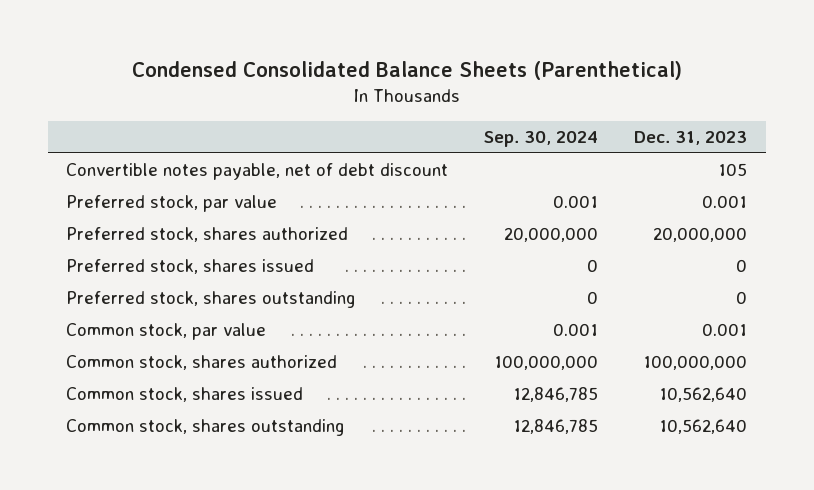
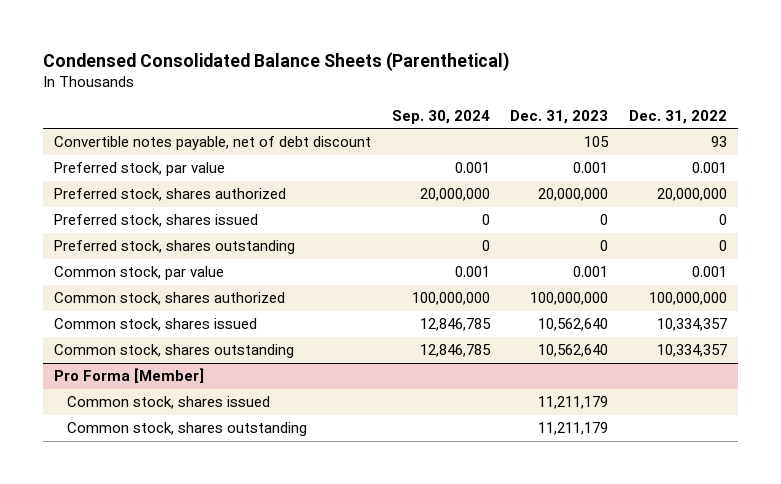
none -> [629,109,728,124] Dec. 31, 2022
none -> [53,368,204,384] Pro Forma [Member]
none -> [67,396,271,410] Common stock, shares issued
none -> [67,422,308,437] Common stock, shares outstanding

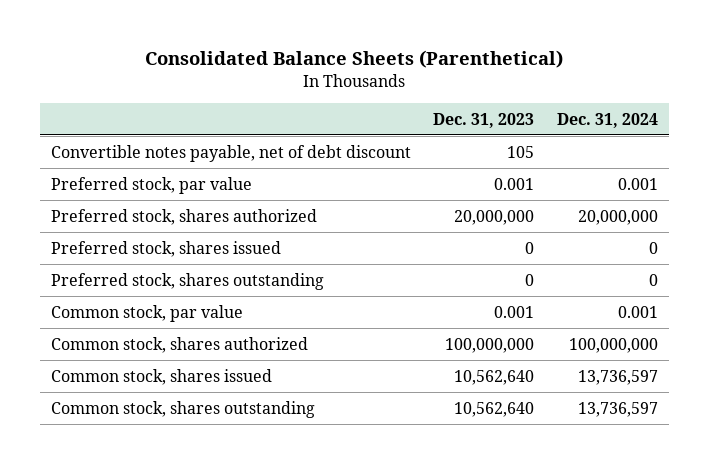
[43,51,511,71] Condensed Consolidated Balance Sheets (Parenthetical) -> [145,49,564,68] Consolidated Balance Sheets (Parenthetical)
[391,109,490,124] Sep. 30, 2024 -> none
[629,109,728,124] Dec. 31, 2022 -> none
none -> [557,112,659,128] Dec. 31, 2024
[53,368,204,384] Pro Forma [Member] -> none
[67,396,271,410] Common stock, shares issued -> none
[67,422,308,437] Common stock, shares outstanding -> none

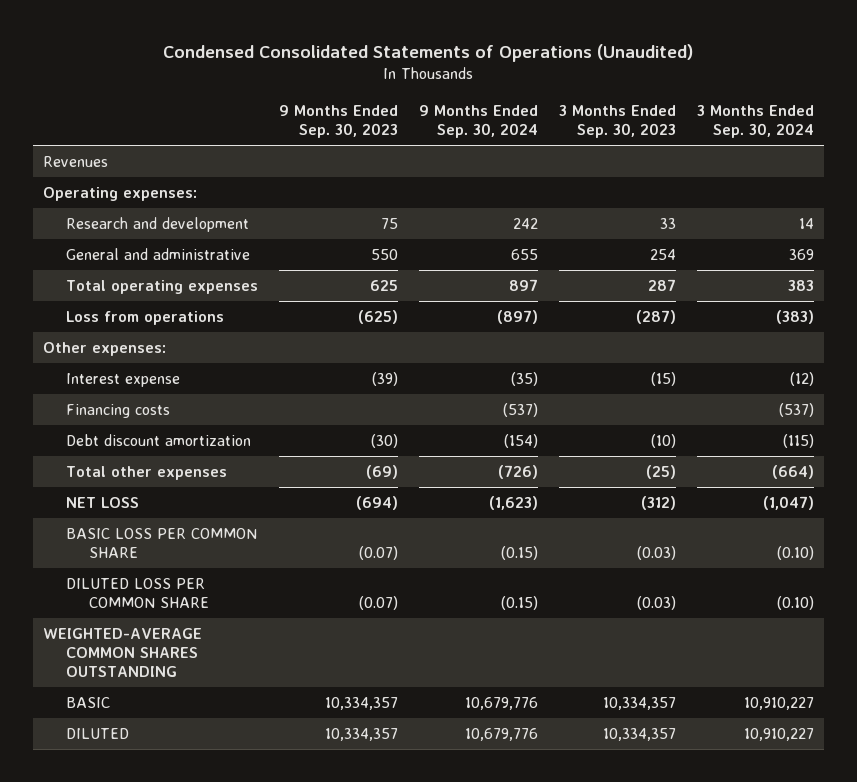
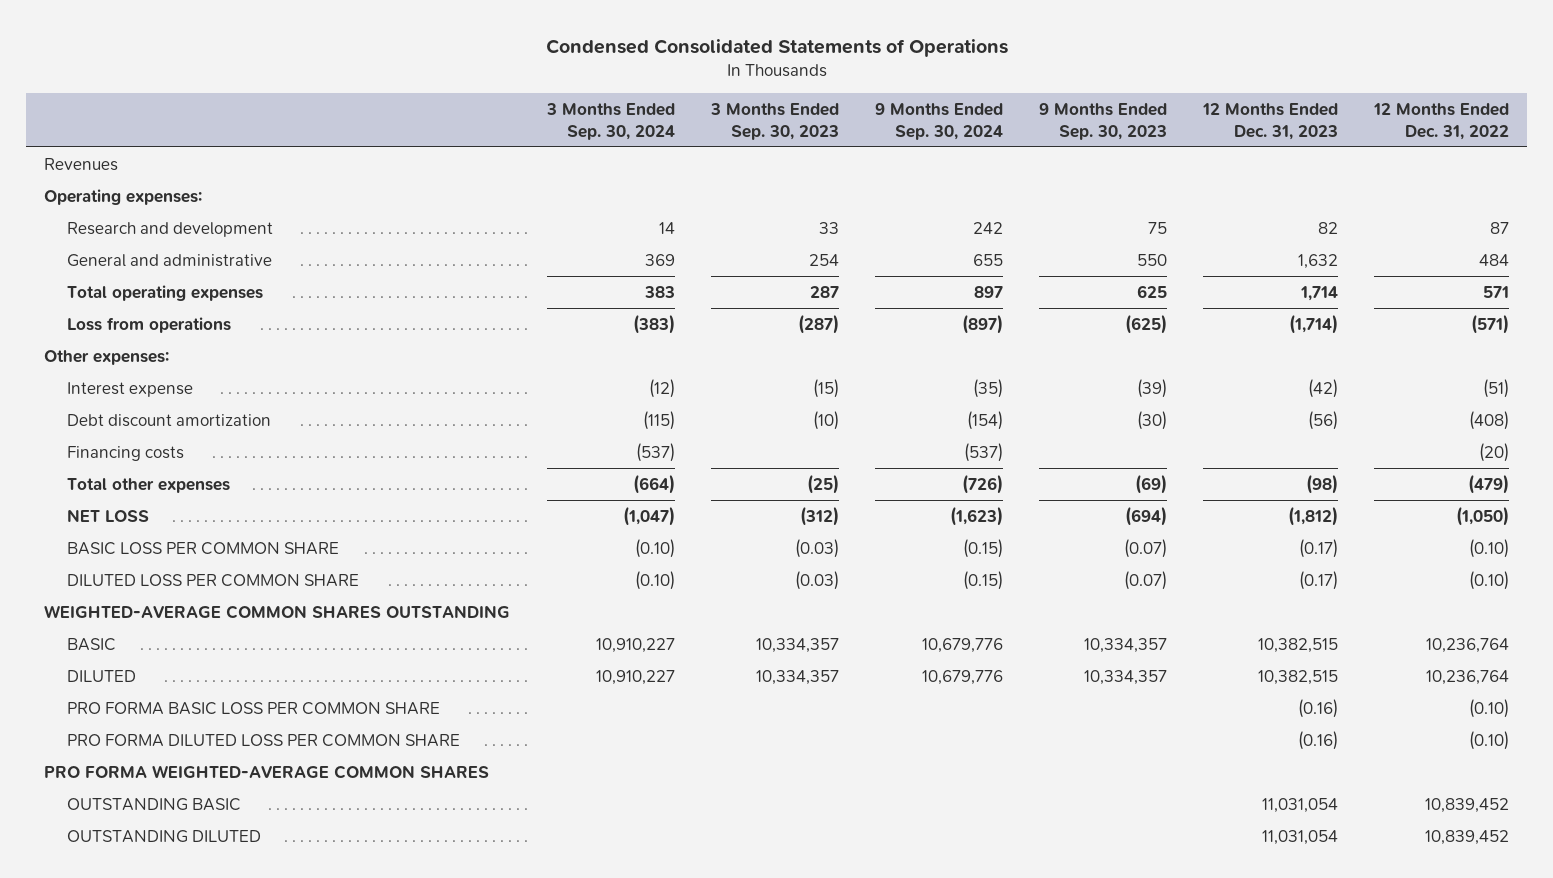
[163,43,694,62] Condensed Consolidated Statements of Operations (Unaudited) -> [545,38,1008,57] Condensed Consolidated Statements of Operations
none -> [1201,102,1338,140] 12 Months Ended Dec. 31, 2023
none -> [1372,102,1509,140] 12 Months Ended Dec. 31, 2022
[65,404,170,419] Financing costs -> [66,445,184,461] Financing costs
none -> [66,701,440,715] PRO FORMA BASIC LOSS PER COMMON SHARE
none -> [66,733,460,747] PRO FORMA DILUTED LOSS PER COMMON SHARE
none -> [44,764,490,779] PRO FORMA WEIGHTED-AVERAGE COMMON SHARES
none -> [66,797,241,811] OUTSTANDING BASIC
none -> [66,829,261,843] OUTSTANDING DILUTED

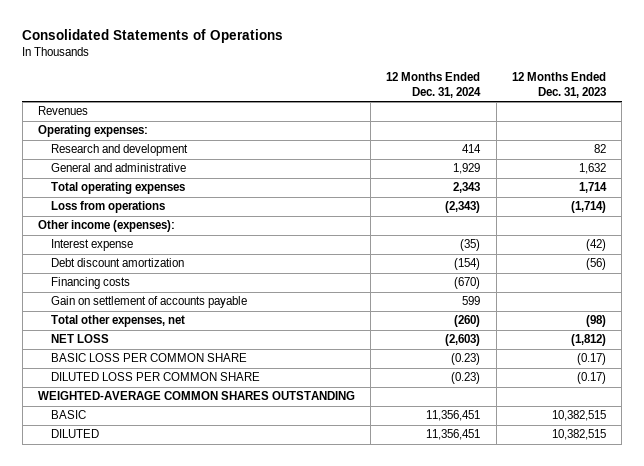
[545,38,1008,57] Condensed Consolidated Statements of Operations -> [22,29,284,44] Consolidated Statements of Operations
[545,102,675,140] 3 Months Ended Sep. 30, 2024 -> none
[709,102,839,140] 3 Months Ended Sep. 30, 2023 -> none
[874,102,1003,140] 9 Months Ended Sep. 30, 2024 -> none
[1038,102,1167,140] 9 Months Ended Sep. 30, 2023 -> none
[1372,102,1509,140] 12 Months Ended Dec. 31, 2022 -> none
none -> [386,72,482,98] 12 Months Ended Dec. 31, 2024
[44,349,170,365] Other expenses: -> [37,220,175,233] Other income (expenses):
none -> [50,296,247,309] Gain on settlement of accounts payable
[66,477,230,493] Total other expenses -> [50,315,185,328] Total other expenses, net
[66,701,440,715] PRO FORMA BASIC LOSS PER COMMON SHARE -> none
[66,733,460,747] PRO FORMA DILUTED LOSS PER COMMON SHARE -> none
[44,764,490,779] PRO FORMA WEIGHTED-AVERAGE COMMON SHARES -> none
[66,797,241,811] OUTSTANDING BASIC -> none
[66,829,261,843] OUTSTANDING DILUTED -> none

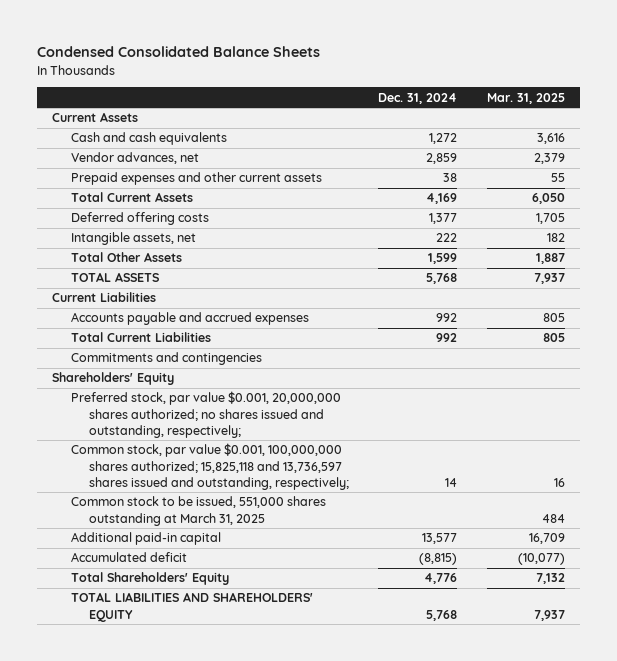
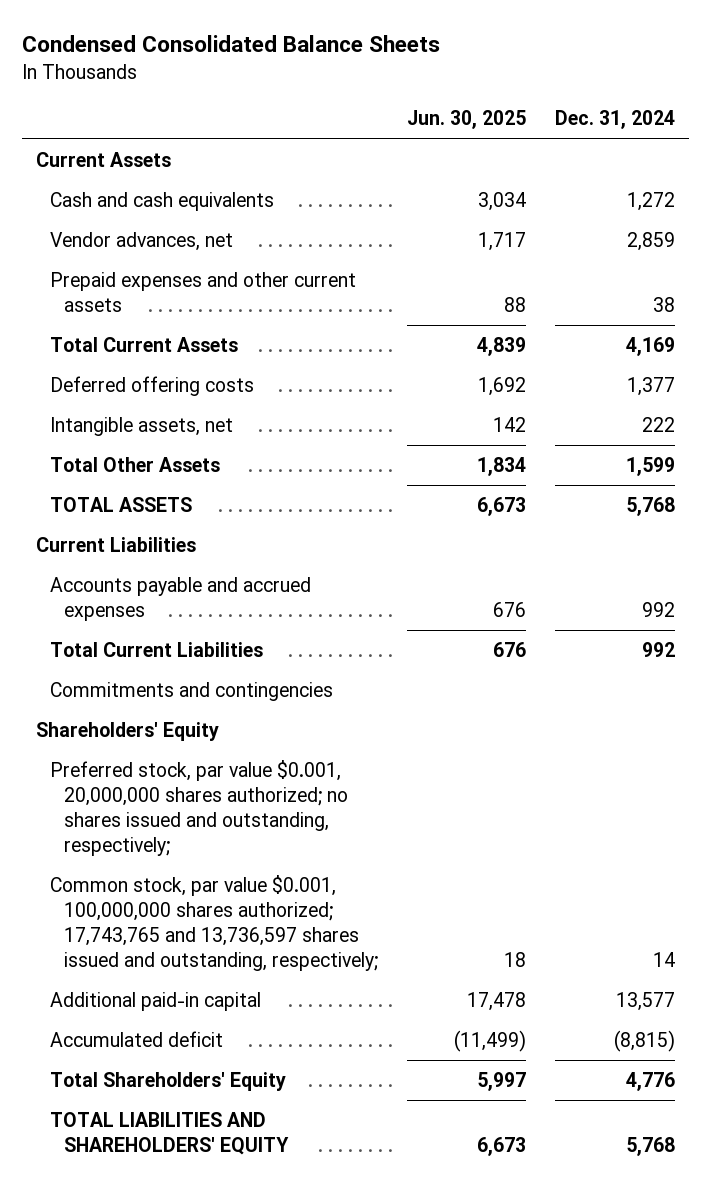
[486,92,565,104] Mar. 31, 2025 -> none
none -> [406,110,526,130] Jun. 30, 2025
[70,496,326,526] Common stock to be issued, 551,000 shares outstanding at March 31, 2025 -> none
[70,443,349,490] Common stock, par value $0.001, 100,000,000 shares authorized; 15,825,118 and 13,736,597 shares issued and outstanding, respectively; -> [50,875,379,971] Common stock, par value $0.001, 100,000,000 shares authorized; 17,743,765 and 13,736,597 shares issued and outstanding, respectively;

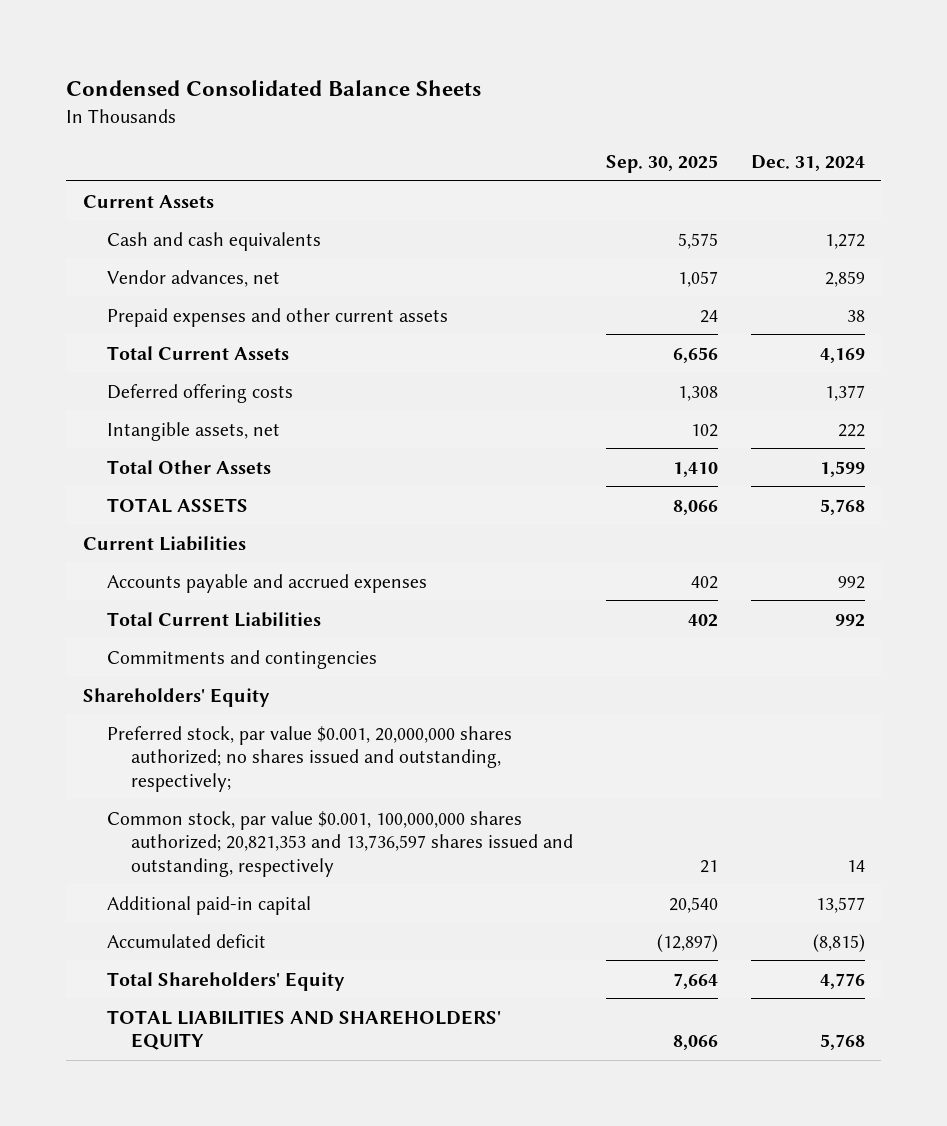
[406,110,526,130] Jun. 30, 2025 -> none
none -> [605,154,718,173] Sep. 30, 2025
[50,875,379,971] Common stock, par value $0.001, 100,000,000 shares authorized; 17,743,765 and 13,736,597 shares issued and outstanding, respectively; -> [106,810,574,877] Common stock, par value $0.001, 100,000,000 shares authorized; 20,821,353 and 13,736,597 shares issued and outstanding, respectively

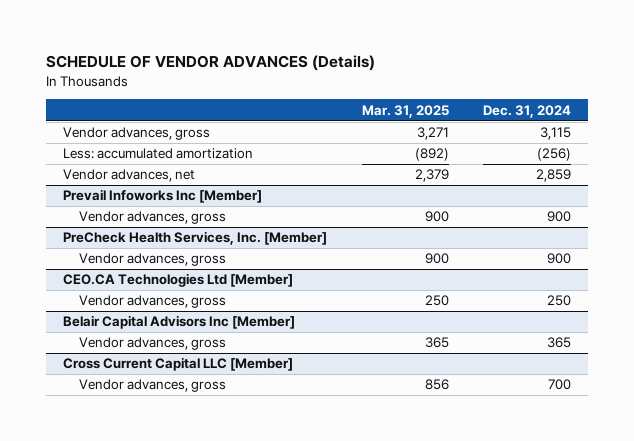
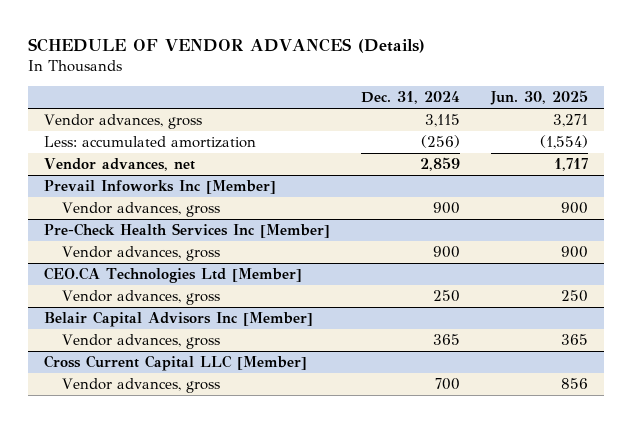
[361,104,449,118] Mar. 31, 2025 -> none
none -> [490,90,589,106] Jun. 30, 2025
[63,231,328,246] PreCheck Health Services, Inc. [Member] -> [43,223,330,239] Pre-Check Health Services Inc [Member]

